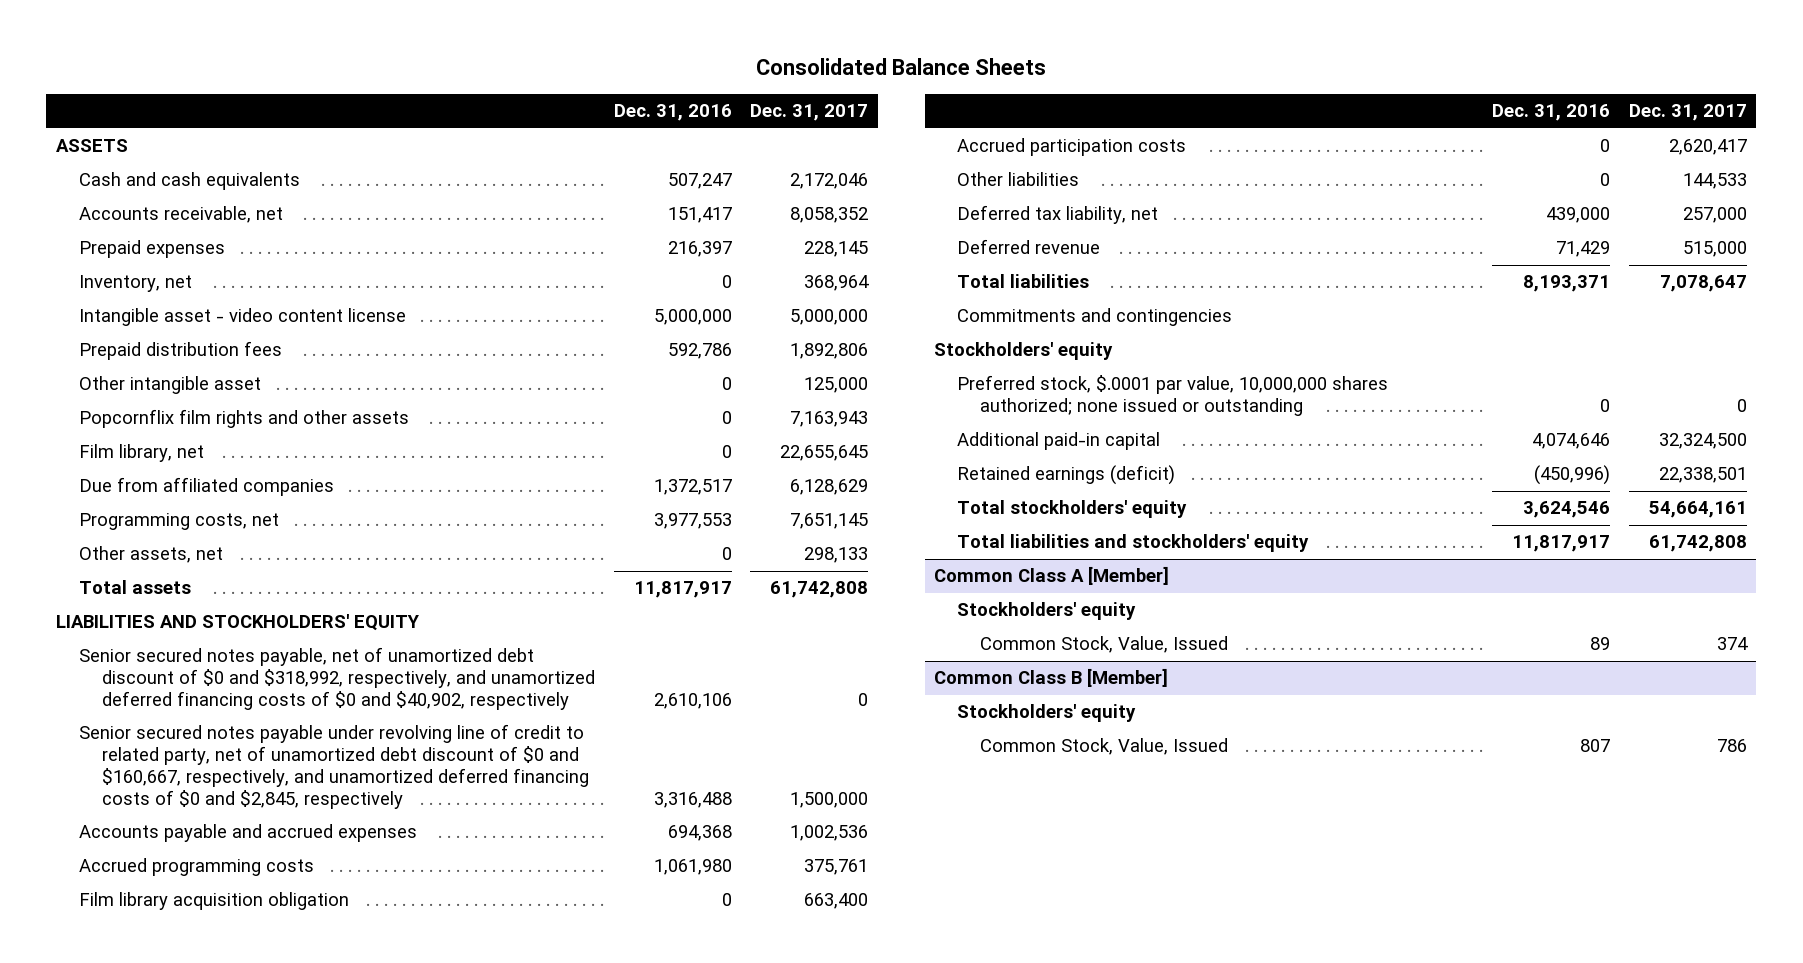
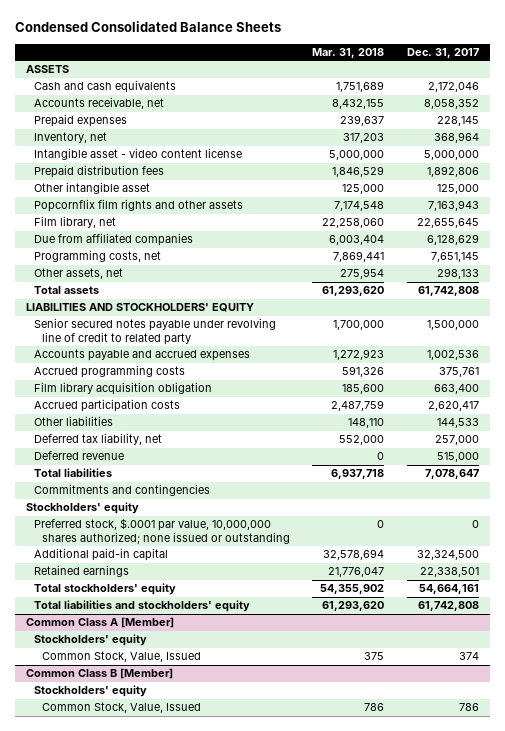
[756,58,1047,76] Consolidated Balance Sheets -> [15,21,282,33] Condensed Consolidated Balance Sheets
[613,104,732,122] Dec. 31, 2016 -> none
none -> [312,48,385,59] Mar. 31, 2018
[78,647,595,711] Senior secured notes payable, net of unamortized debt discount of $0 and $318,992, respectively, and unamortized deferred financing costs of $0 and $40,902, respectively -> none
[78,724,589,810] Senior secured notes payable under revolving line of credit to related party, net of unamortized debt discount of $0 and $160,667, respectively, and unamortized deferred financing costs of $0 and $2,845, respectively -> [34,318,277,346] Senior secured notes payable under revolving line of credit to related party
[957,465,1176,486] Retained earnings (deficit) -> [34,565,130,578] Retained earnings

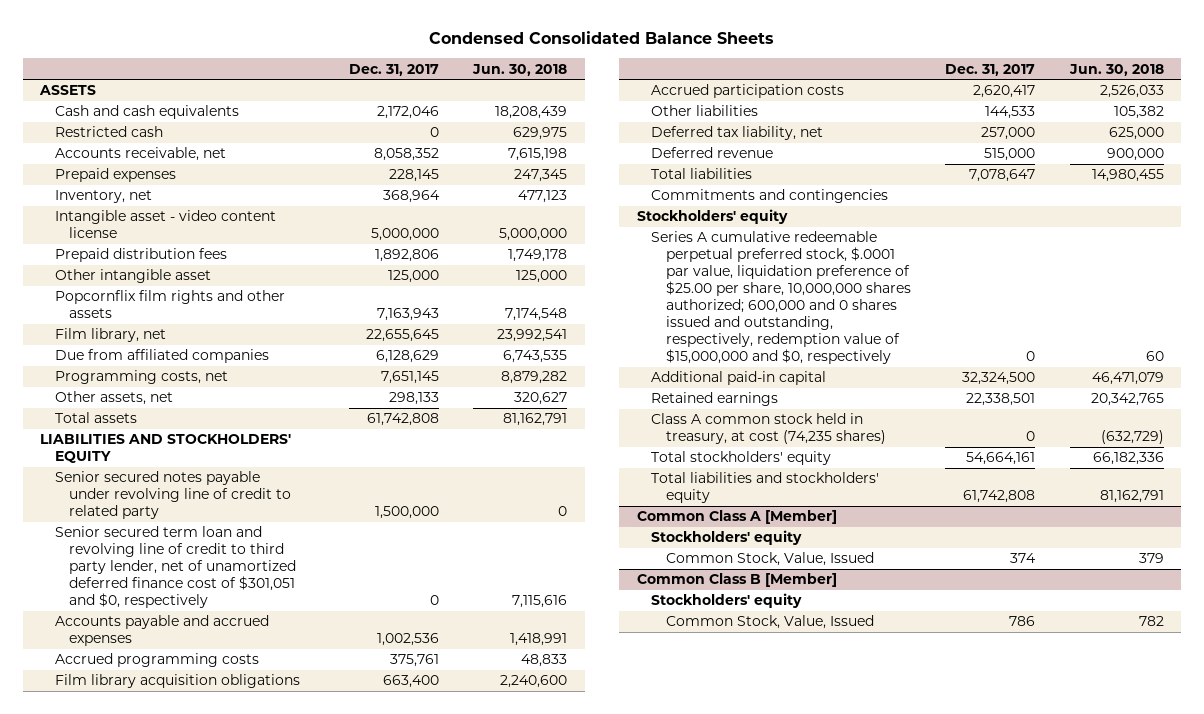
[312,48,385,59] Mar. 31, 2018 -> none
none -> [472,63,568,76] Jun. 30, 2018
none -> [54,126,163,138] Restricted cash
none -> [54,526,297,609] Senior secured term loan and revolving line of credit to third party lender, net of unamortized deferred finance cost of $301,051 and $0, respectively
[34,382,213,396] Film library acquisition obligation -> [54,674,300,689] Film library acquisition obligations
[34,518,291,545] Preferred stock, $.0001 par value, 10,000,000 shares authorized; none issued or outstanding -> [651,231,911,365] Series A cumulative redeemable perpetual preferred stock, $.0001 par value, liquidation preference of $25.00 per share, 10,000,000 shares authorized; 600,000 and 0 shares issued and outstanding, respectively, redemption value of $15,000,000 and $0, respectively
none -> [651,413,886,445] Class A common stock held in treasury, at cost (74,235 shares)

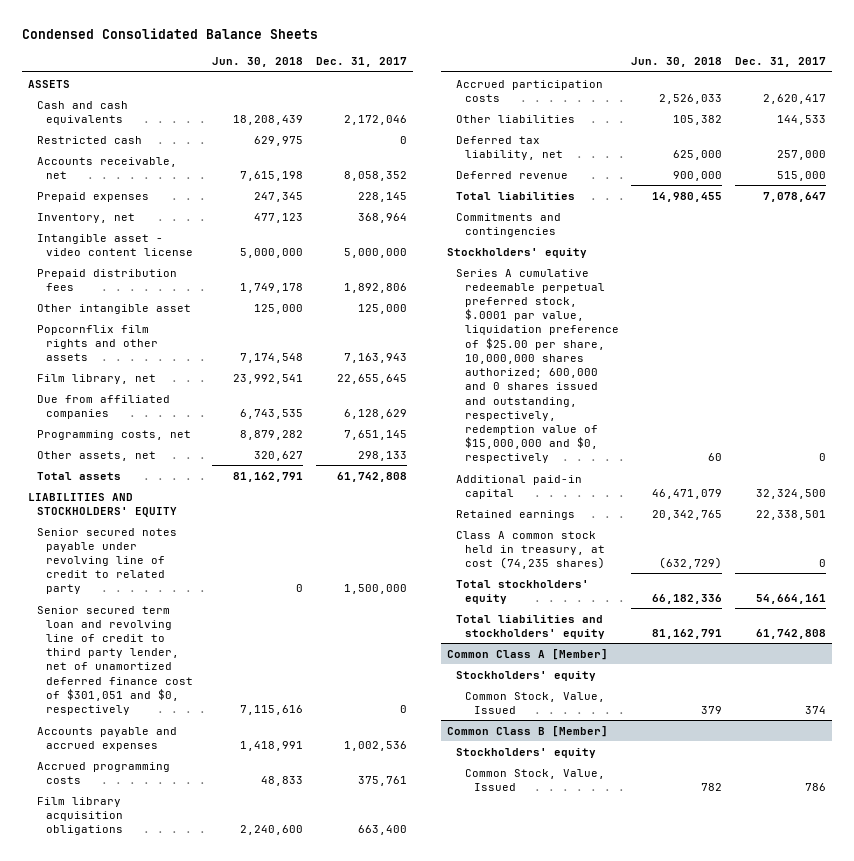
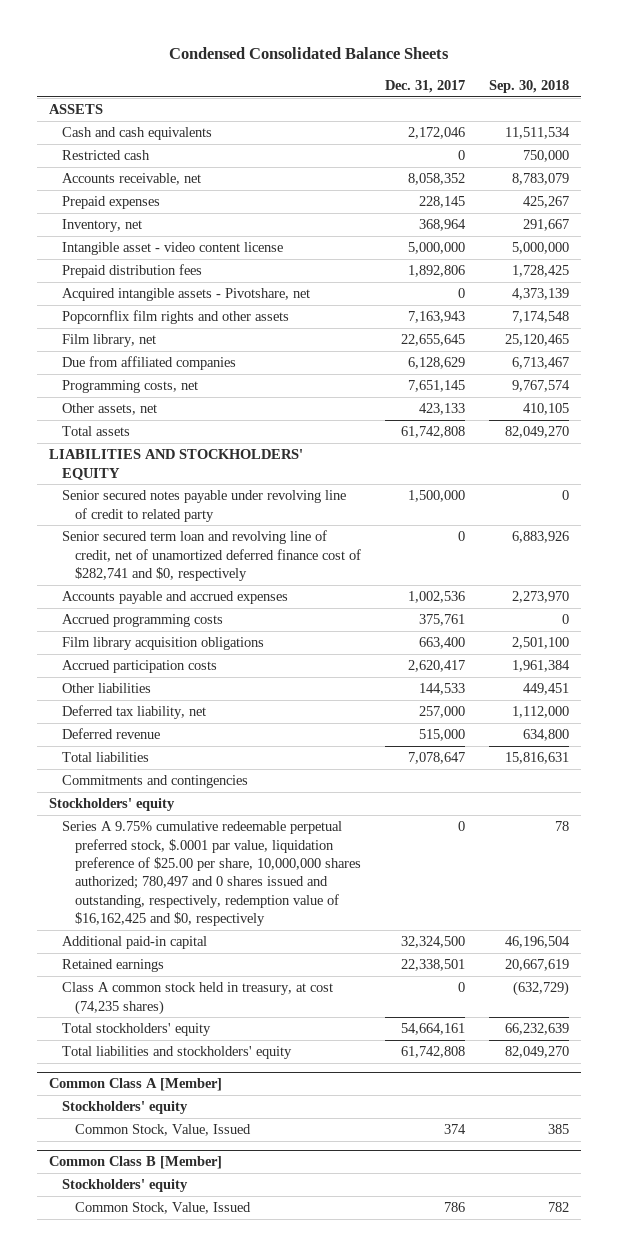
[212,57,304,68] Jun. 30, 2018 -> none
none -> [489,79,570,93] Sep. 30, 2018
[37,303,192,314] Other intangible asset -> none
none -> [62,288,311,302] Acquired intangible assets - Pivotshare, net
[357,450,407,461] 298,133 -> [419,403,466,416] 423,133
[37,605,193,716] Senior secured term loan and revolving line of credit to third party lender, net of unamortized deferred finance cost of $301,051 and $0, respectively -> [62,530,362,582] Senior secured term loan and revolving line of credit, net of unamortized deferred finance cost of $282,741 and $0, respectively
[456,268,619,464] Series A cumulative redeemable perpetual preferred stock, $.0001 par value, liquidation preference of $25.00 per share, 10,000,000 shares authorized; 600,000 and 0 shares issued and outstanding, respectively, redemption value of $15,000,000 and $0, respectively -> [62,821,362,927] Series A 9.75% cumulative redeemable perpetual preferred stock, $.0001 par value, liquidation preference of $25.00 per share, 10,000,000 shares authorized; 780,497 and 0 shares issued and outstanding, respectively, redemption value of $16,162,425 and $0, respectively

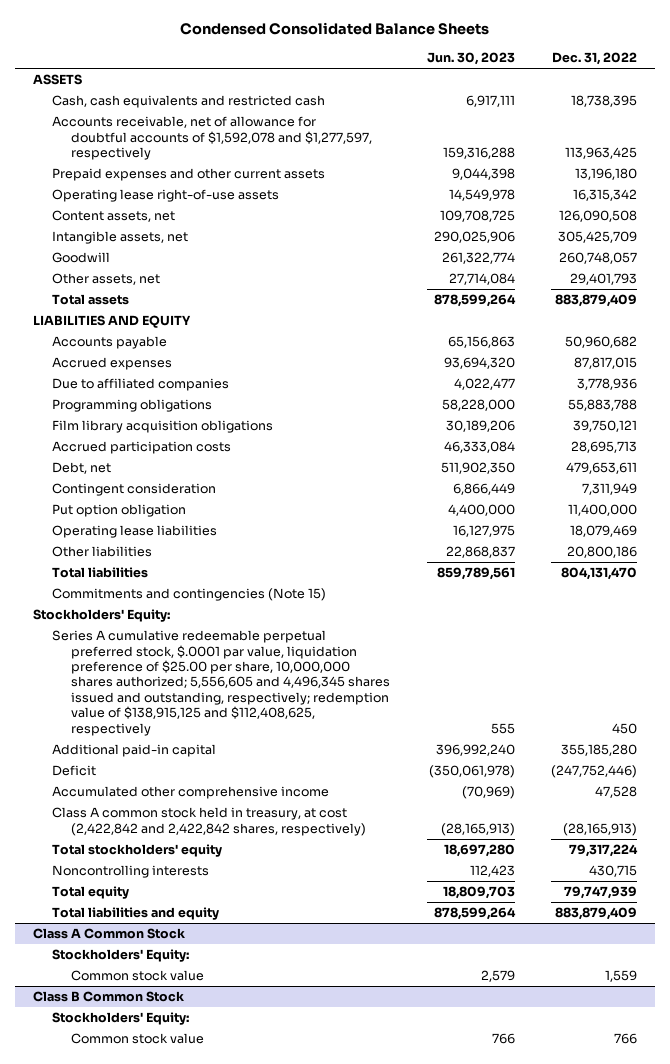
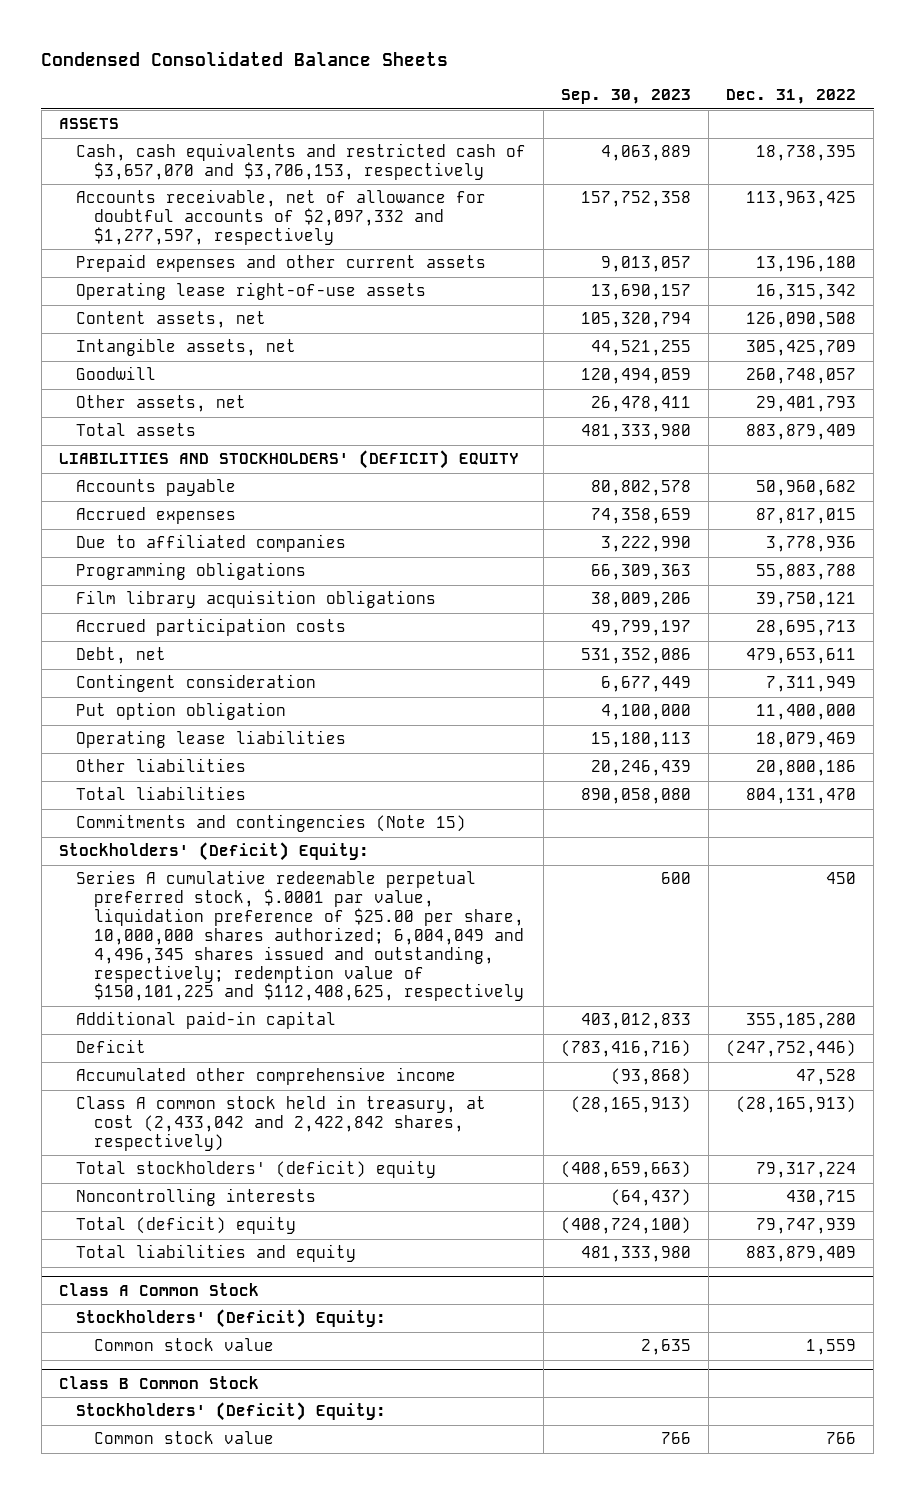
[426,52,515,66] Jun. 30, 2023 -> none
none -> [561,89,692,105] Sep. 30, 2023
[52,95,326,109] Cash, cash equivalents and restricted cash -> [76,143,527,181] Cash, cash equivalents and restricted cash of $3,657,070 and $3,706,153, respectively
[52,116,373,161] Accounts receivable, net of allowance for doubtful accounts of $1,592,078 and $1,277,597, respectively -> [76,189,487,245] Accounts receivable, net of allowance for doubtful accounts of $2,097,332 and $1,277,597, respectively
[32,315,191,329] LIABILITIES AND EQUITY -> [58,450,519,470] LIABILITIES AND STOCKHOLDERS' (DEFICIT) EQUITY
[32,609,170,623] Stockholders' Equity: -> [58,842,369,862] Stockholders' (Deficit) Equity:
[52,630,391,736] Series A cumulative redeemable perpetual preferred stock, $.0001 par value, liquidation preference of $25.00 per share, 10,000,000 shares authorized; 5,556,605 and 4,496,345 shares issued and outstanding, respectively; redemption value of $138,915,125 and $112,408,625, respectively -> [76,870,524,1002] Series A cumulative redeemable perpetual preferred stock, $.0001 par value, liquidation preference of $25.00 per share, 10,000,000 shares authorized; 6,004,049 and 4,496,345 shares issued and outstanding, respectively; redemption value of $150,101,225 and $112,408,625, respectively
[52,807,367,836] Class A common stock held in treasury, at cost (2,422,842 and 2,422,842 shares, respectively) -> [76,1095,487,1151] Class A common stock held in treasury, at cost (2,433,042 and 2,422,842 shares, respectively)
[52,844,223,858] Total stockholders' equity -> [76,1160,437,1179] Total stockholders' (deficit) equity
[52,886,130,900] Total equity -> [76,1216,297,1235] Total (deficit) equity
[52,949,190,963] Stockholders' Equity: -> [76,1309,387,1329] Stockholders' (Deficit) Equity:
[52,1012,190,1026] Stockholders' Equity: -> [76,1402,387,1422] Stockholders' (Deficit) Equity:

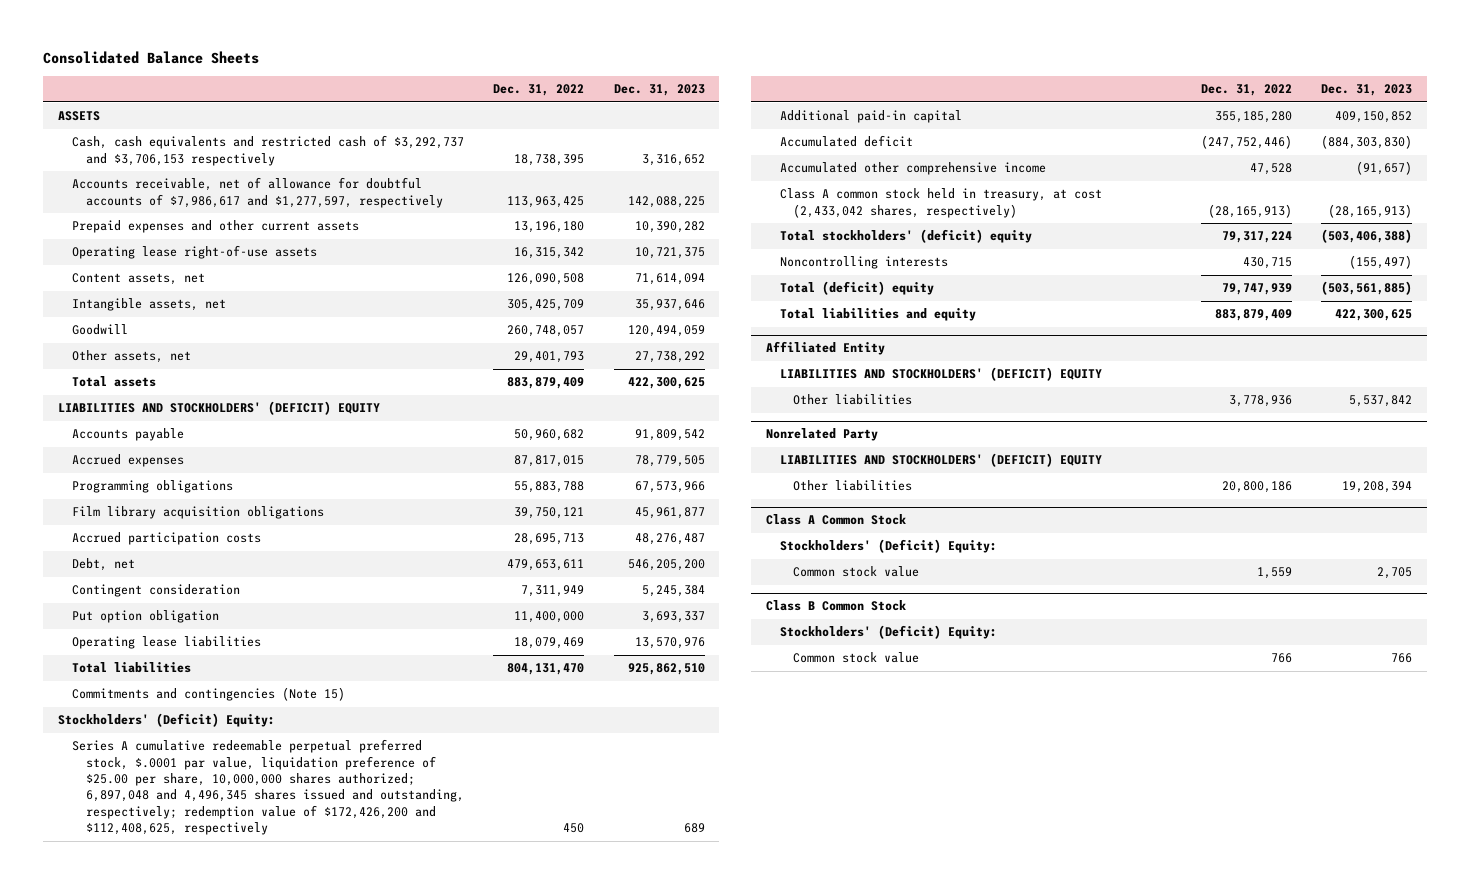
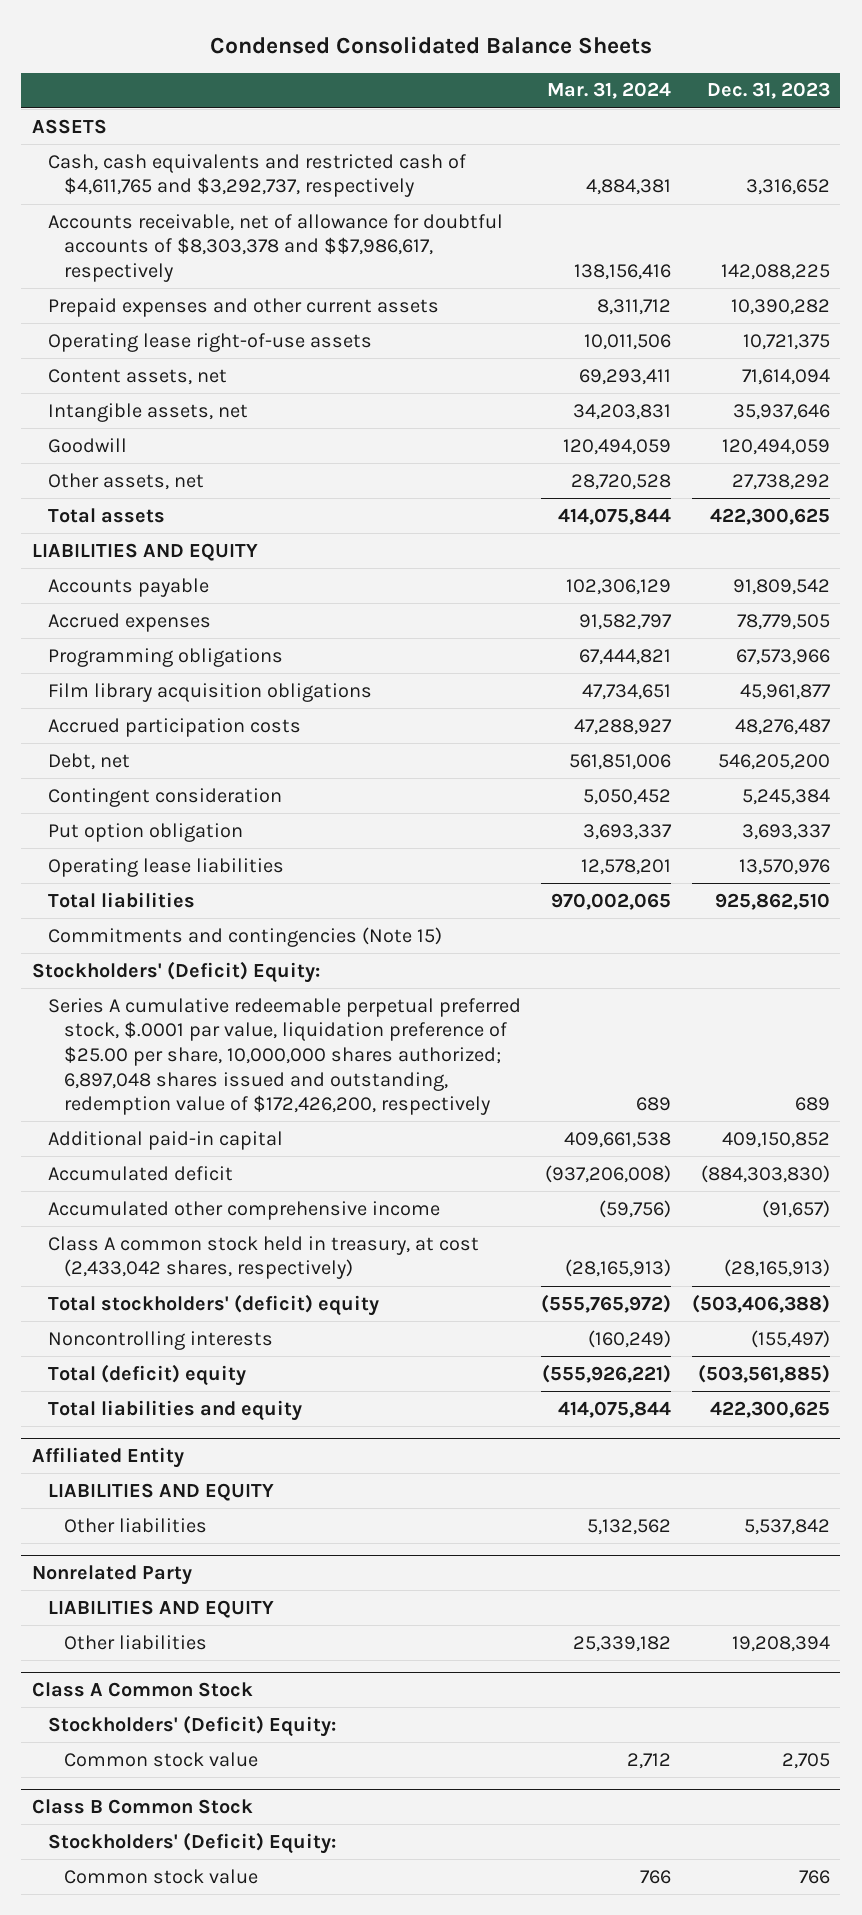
[43,51,260,65] Consolidated Balance Sheets -> [209,35,652,54] Condensed Consolidated Balance Sheets
[493,84,585,97] Dec. 31, 2022 -> none
none -> [547,82,672,100] Mar. 31, 2024
[71,135,464,166] Cash, cash equivalents and restricted cash of $3,292,737 and $3,706,153 respectively -> [47,153,466,198] Cash, cash equivalents and restricted cash of $4,611,765 and $3,292,737, respectively
[71,177,443,208] Accounts receivable, net of allowance for doubtful accounts of $7,986,617 and $1,277,597, respectively -> [47,213,503,283] Accounts receivable, net of allowance for doubtful accounts of $8,303,378 and $$7,986,617, respectively
[58,401,381,416] LIABILITIES AND STOCKHOLDERS' (DEFICIT) EQUITY -> [31,542,258,561] LIABILITIES AND EQUITY
[71,739,464,836] Series A cumulative redeemable perpetual preferred stock, $.0001 par value, liquidation preference of $25.00 per share, 10,000,000 shares authorized; 6,897,048 and 4,496,345 shares issued and outstanding, respectively; redemption value of $172,426,200 and $112,408,625, respectively -> [47,997,521,1116] Series A cumulative redeemable perpetual preferred stock, $.0001 par value, liquidation preference of $25.00 per share, 10,000,000 shares authorized; 6,897,048 shares issued and outstanding, redemption value of $172,426,200, respectively
[779,367,1102,382] LIABILITIES AND STOCKHOLDERS' (DEFICIT) EQUITY -> [47,1482,274,1501] LIABILITIES AND EQUITY
[779,453,1102,468] LIABILITIES AND STOCKHOLDERS' (DEFICIT) EQUITY -> [47,1599,274,1618] LIABILITIES AND EQUITY

